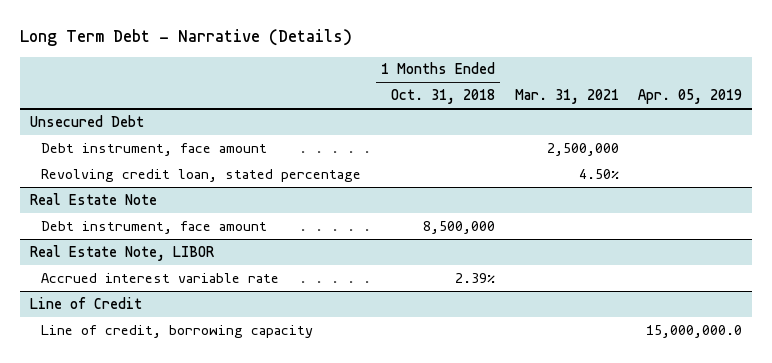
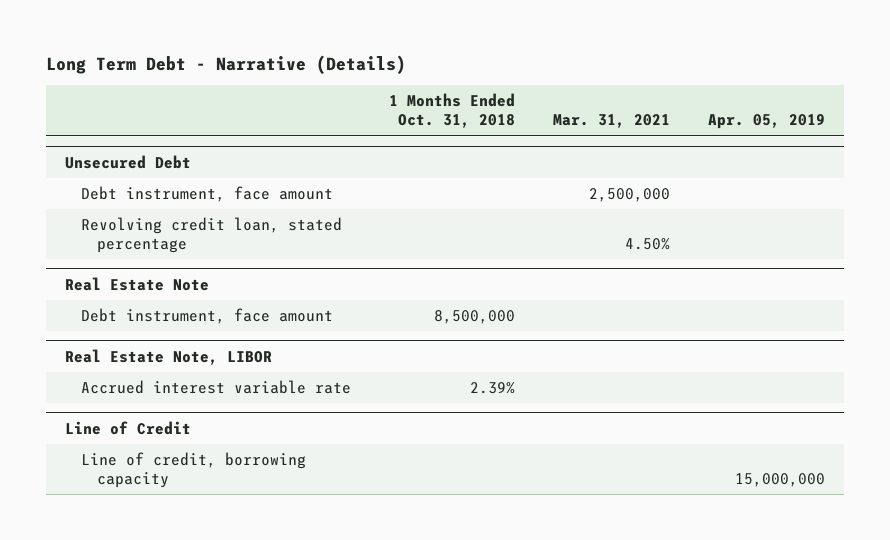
[646,324,743,338] 15,000,000.0 -> [735,473,826,488] 15,000,000

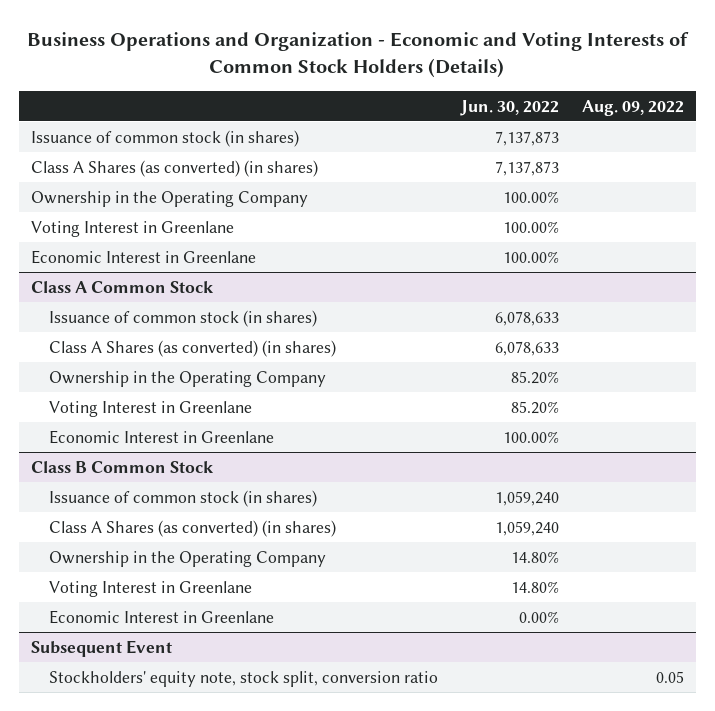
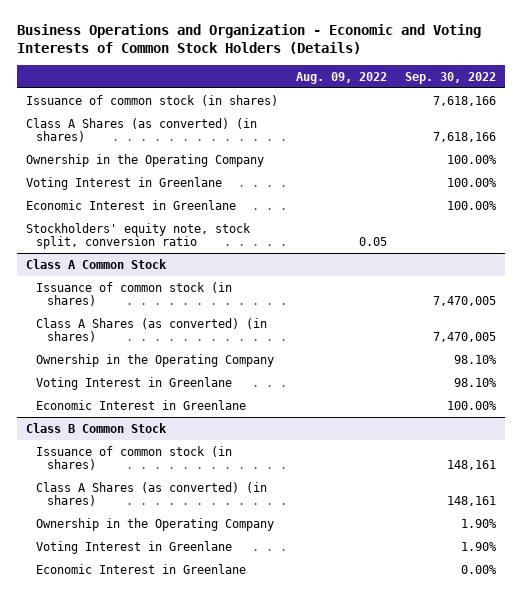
[459,99,559,116] Jun. 30, 2022 -> none
none -> [404,71,496,84] Sep. 30, 2022
none -> [25,222,251,250] Stockholders' equity note, stock split, conversion ratio
[30,639,172,657] Subsequent Event -> none
[48,670,438,687] Stockholders' equity note, stock split, conversion ratio -> none

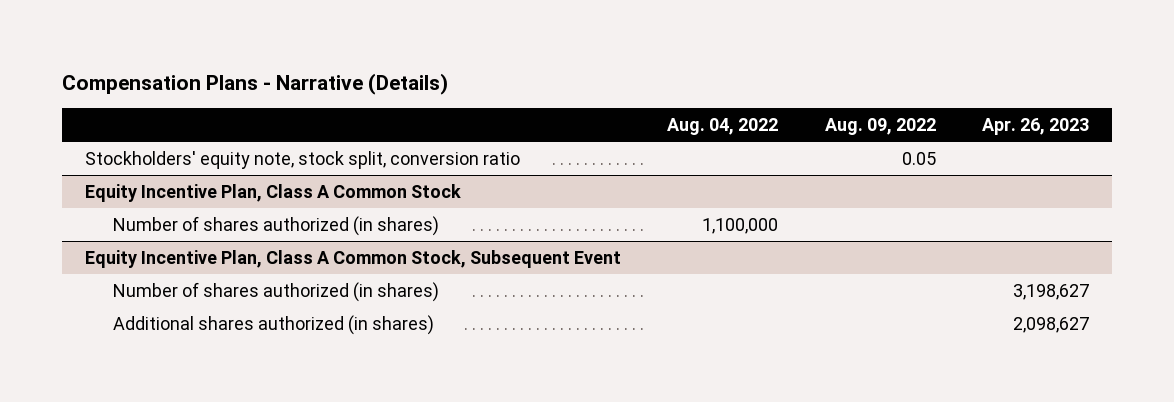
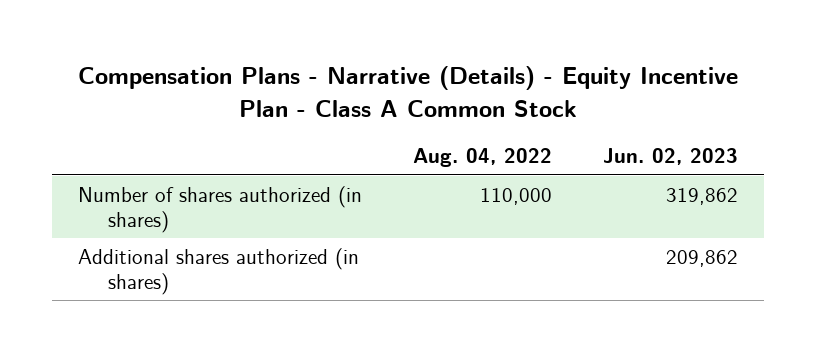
[61,72,448,95] Compensation Plans - Narrative (Details) -> [78,66,739,117] Compensation Plans - Narrative (Details) - Equity Incentive Plan - Class A Common Stock
[824,118,936,136] Aug. 09, 2022 -> none
[981,118,1089,136] Apr. 26, 2023 -> none
none -> [603,148,739,166] Jun. 02, 2023
[84,151,520,170] Stockholders' equity note, stock split, conversion ratio -> none
[84,184,461,203] Equity Incentive Plan, Class A Common Stock -> none
[112,216,439,237] Number of shares authorized (in shares) -> none
[84,250,621,269] Equity Incentive Plan, Class A Common Stock, Subsequent Event -> none
[112,282,439,303] Number of shares authorized (in shares) -> none
[112,315,434,336] Additional shares authorized (in shares) -> none
none -> [77,185,362,233] Number of shares authorized (in shares)
none -> [77,247,359,295] Additional shares authorized (in shares)

